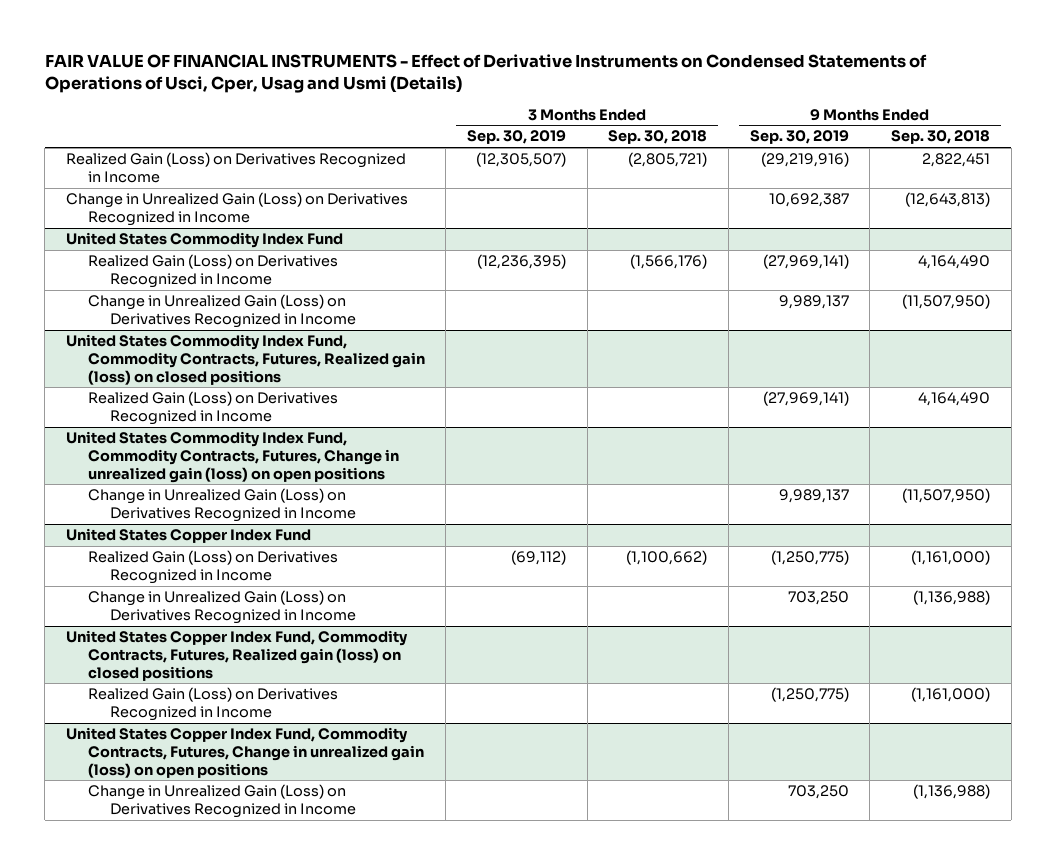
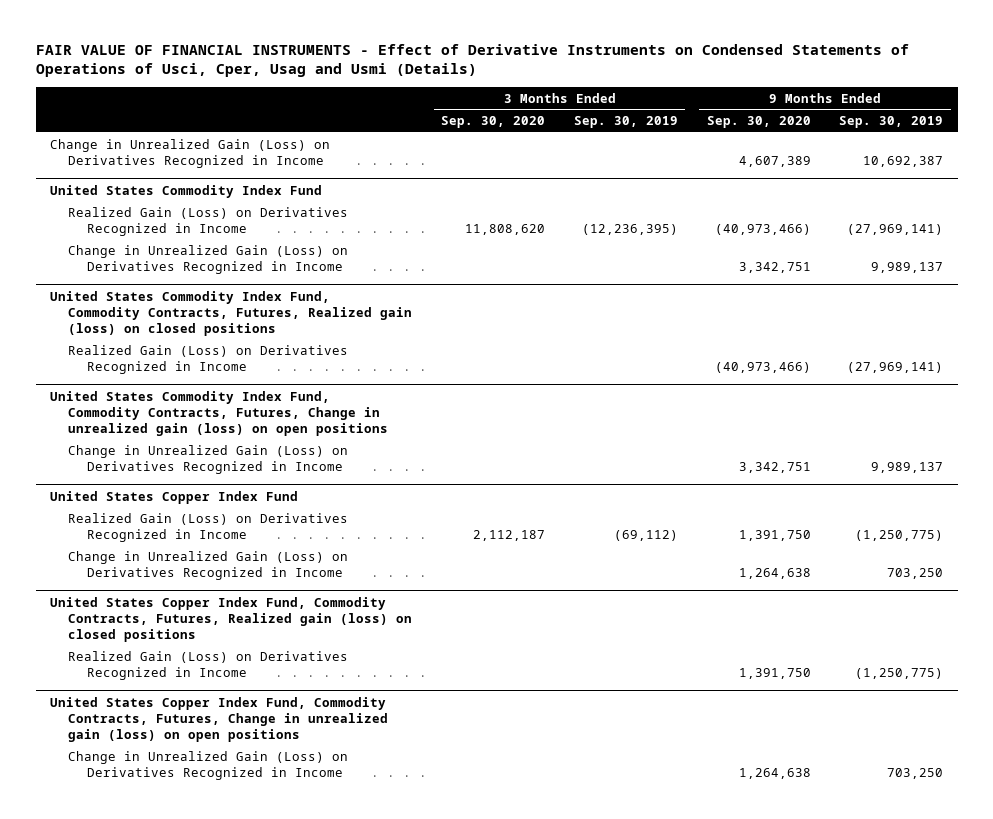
[608,130,708,145] Sep. 30, 2018 -> none
[891,130,991,145] Sep. 30, 2018 -> none
none -> [441,116,546,129] Sep. 30, 2020
none -> [706,116,811,129] Sep. 30, 2020
[65,152,406,183] Realized Gain (Loss) on Derivatives Recognized in Income -> none

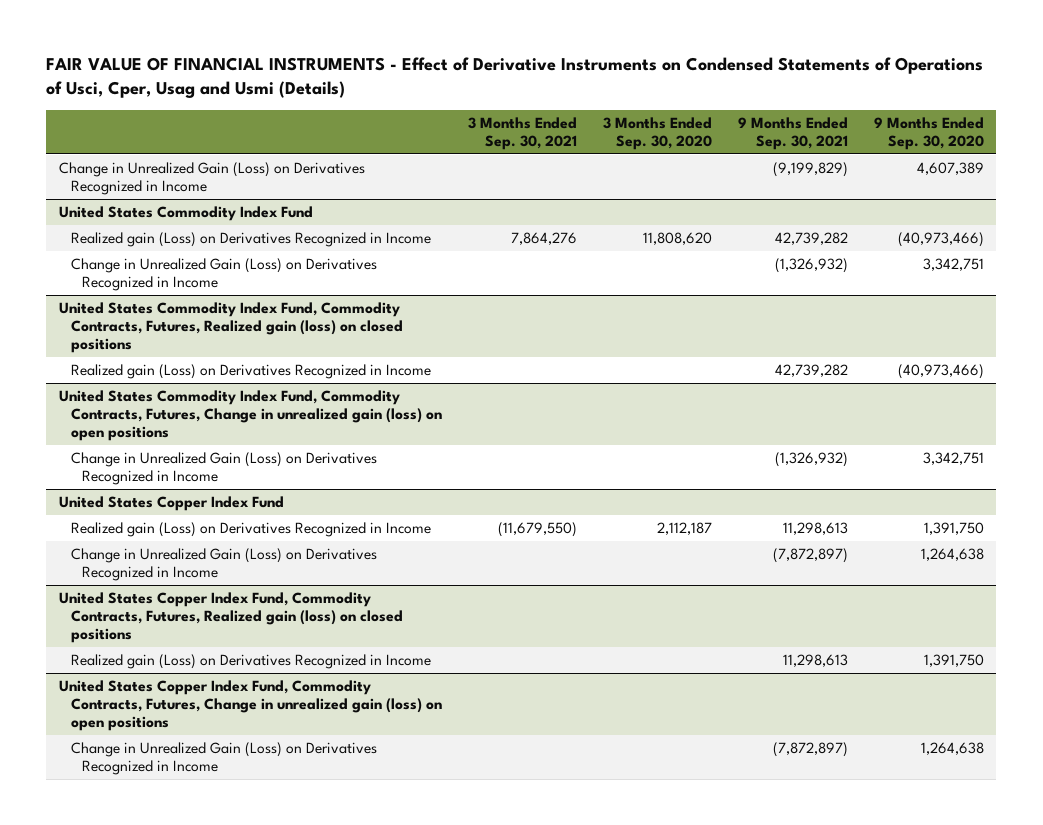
[573,116,678,129] Sep. 30, 2019 -> none
[839,116,944,129] Sep. 30, 2019 -> none
none -> [467,116,577,150] 3 Months Ended Sep. 30, 2021
none -> [737,116,848,150] 9 Months Ended Sep. 30, 2021
[68,206,349,236] Realized Gain (Loss) on Derivatives Recognized in Income -> [70,232,431,248] Realized gain (Loss) on Derivatives Recognized in Income
[68,344,349,374] Realized Gain (Loss) on Derivatives Recognized in Income -> [70,364,431,380] Realized gain (Loss) on Derivatives Recognized in Income
[68,512,349,542] Realized Gain (Loss) on Derivatives Recognized in Income -> [70,522,431,538] Realized gain (Loss) on Derivatives Recognized in Income
[68,650,349,680] Realized Gain (Loss) on Derivatives Recognized in Income -> [70,654,431,670] Realized gain (Loss) on Derivatives Recognized in Income

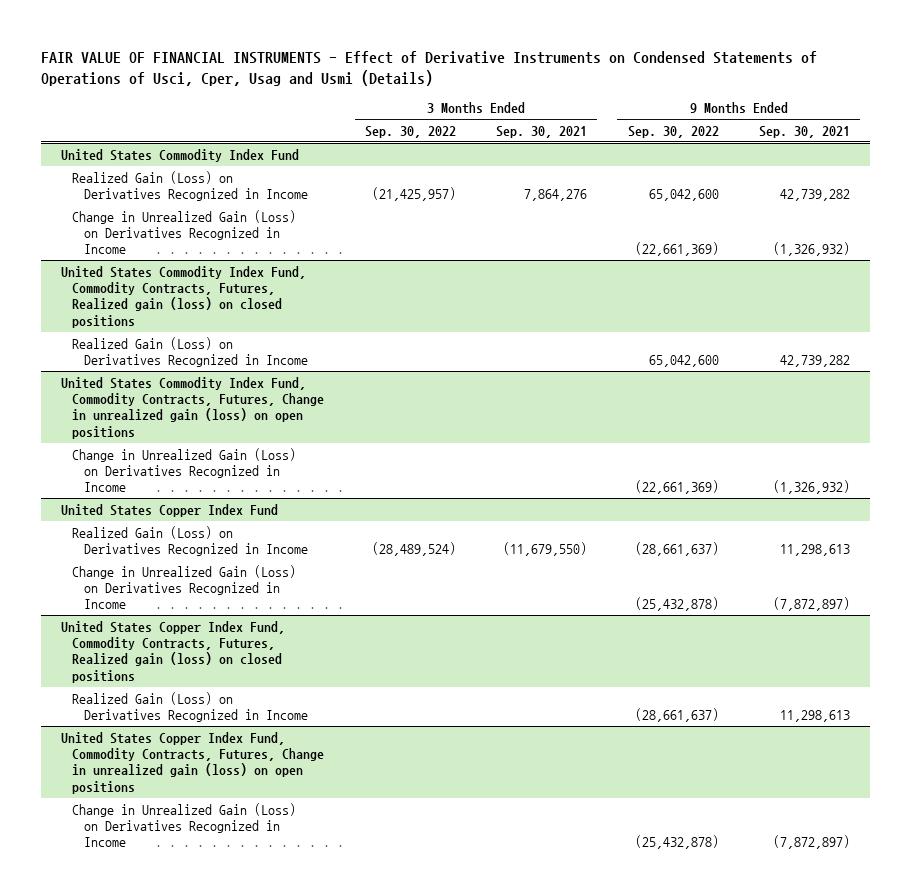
[602,116,712,150] 3 Months Ended Sep. 30, 2020 -> none
[873,116,984,150] 9 Months Ended Sep. 30, 2020 -> none
none -> [364,125,456,138] Sep. 30, 2022
none -> [627,125,719,138] Sep. 30, 2022
[59,162,366,195] Change in Unrealized Gain (Loss) on Derivatives Recognized in Income -> none
[70,232,431,248] Realized gain (Loss) on Derivatives Recognized in Income -> [72,170,308,202] Realized Gain (Loss) on Derivatives Recognized in Income
[70,364,431,380] Realized gain (Loss) on Derivatives Recognized in Income -> [72,336,308,368] Realized Gain (Loss) on Derivatives Recognized in Income
[70,522,431,538] Realized gain (Loss) on Derivatives Recognized in Income -> [72,525,308,557] Realized Gain (Loss) on Derivatives Recognized in Income
[70,654,431,670] Realized gain (Loss) on Derivatives Recognized in Income -> [72,691,308,723] Realized Gain (Loss) on Derivatives Recognized in Income

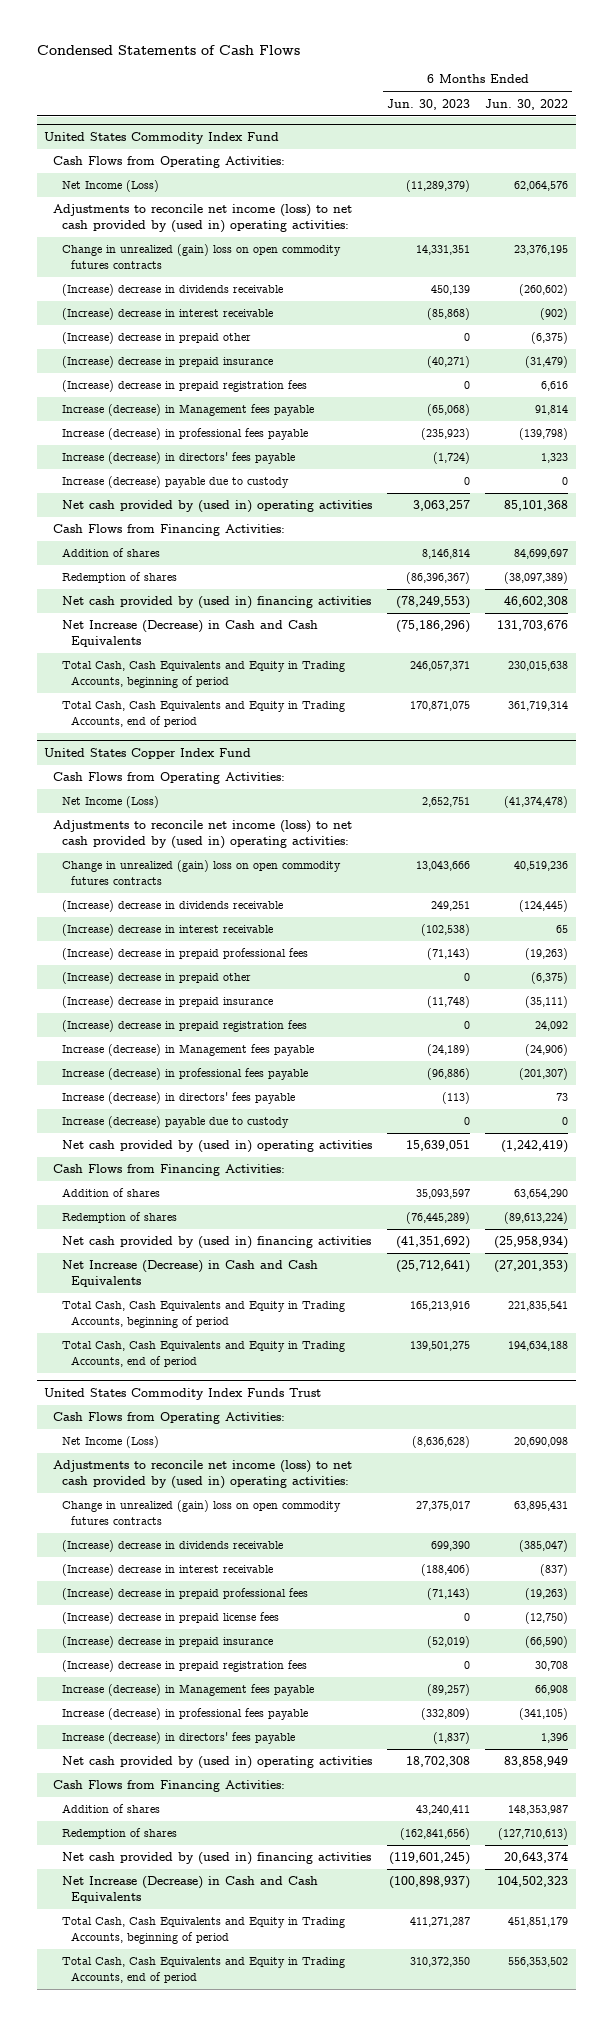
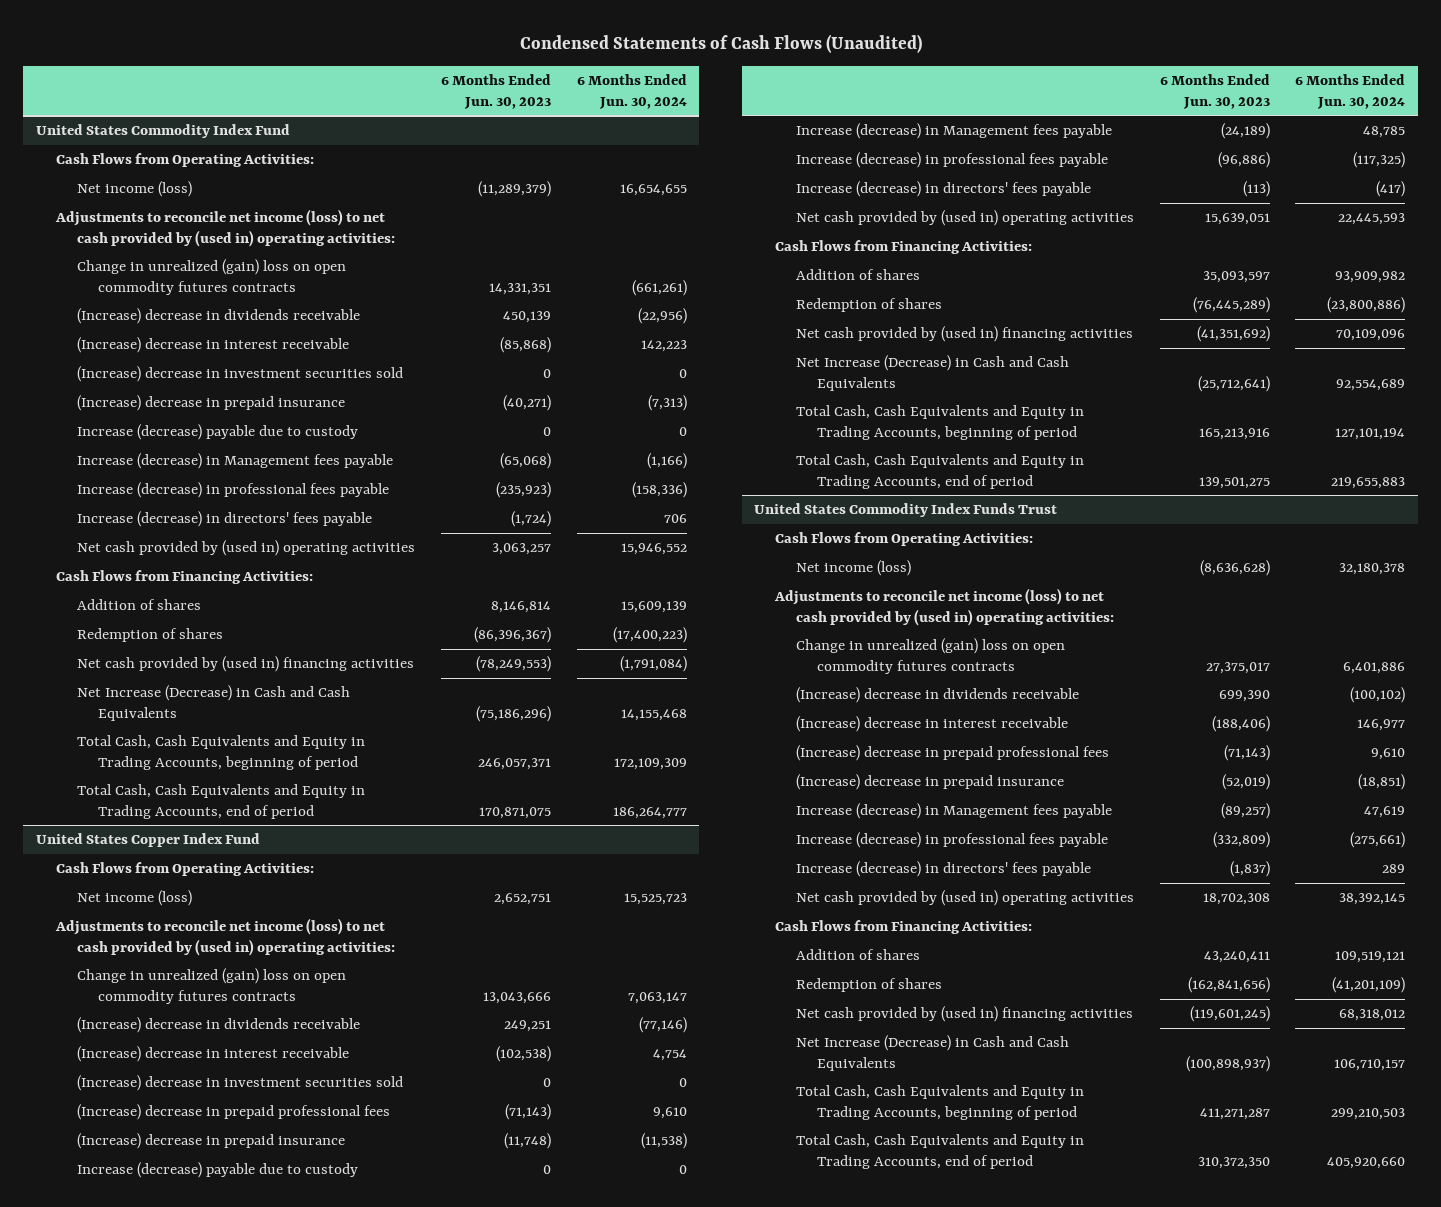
[36,45,300,56] Condensed Statements of Cash Flows -> [519,33,922,53] Condensed Statements of Cash Flows (Unaudited)
[485,98,569,110] Jun. 30, 2022 -> none
none -> [576,73,687,109] 6 Months Ended Jun. 30, 2024
[61,180,159,193] Net Income (Loss) -> [77,181,193,198] Net income (loss)
[61,332,251,345] (Increase) decrease in prepaid other -> none
none -> [77,366,404,383] (Increase) decrease in investment securities sold
[61,380,307,393] (Increase) decrease in prepaid registration fees -> none
[61,476,289,489] Increase (decrease) payable due to custody -> [77,424,359,441] Increase (decrease) payable due to custody
[61,796,159,809] Net Income (Loss) -> [77,890,193,907] Net income (loss)
none -> [77,1075,404,1092] (Increase) decrease in investment securities sold
[61,972,251,985] (Increase) decrease in prepaid other -> none
[61,1020,307,1033] (Increase) decrease in prepaid registration fees -> none
[61,1116,289,1129] Increase (decrease) payable due to custody -> [77,1162,359,1179] Increase (decrease) payable due to custody
[61,1436,159,1449] Net Income (Loss) -> [796,560,912,577] Net income (loss)
[61,1612,279,1625] (Increase) decrease in prepaid license fees -> none
[61,1660,307,1673] (Increase) decrease in prepaid registration fees -> none

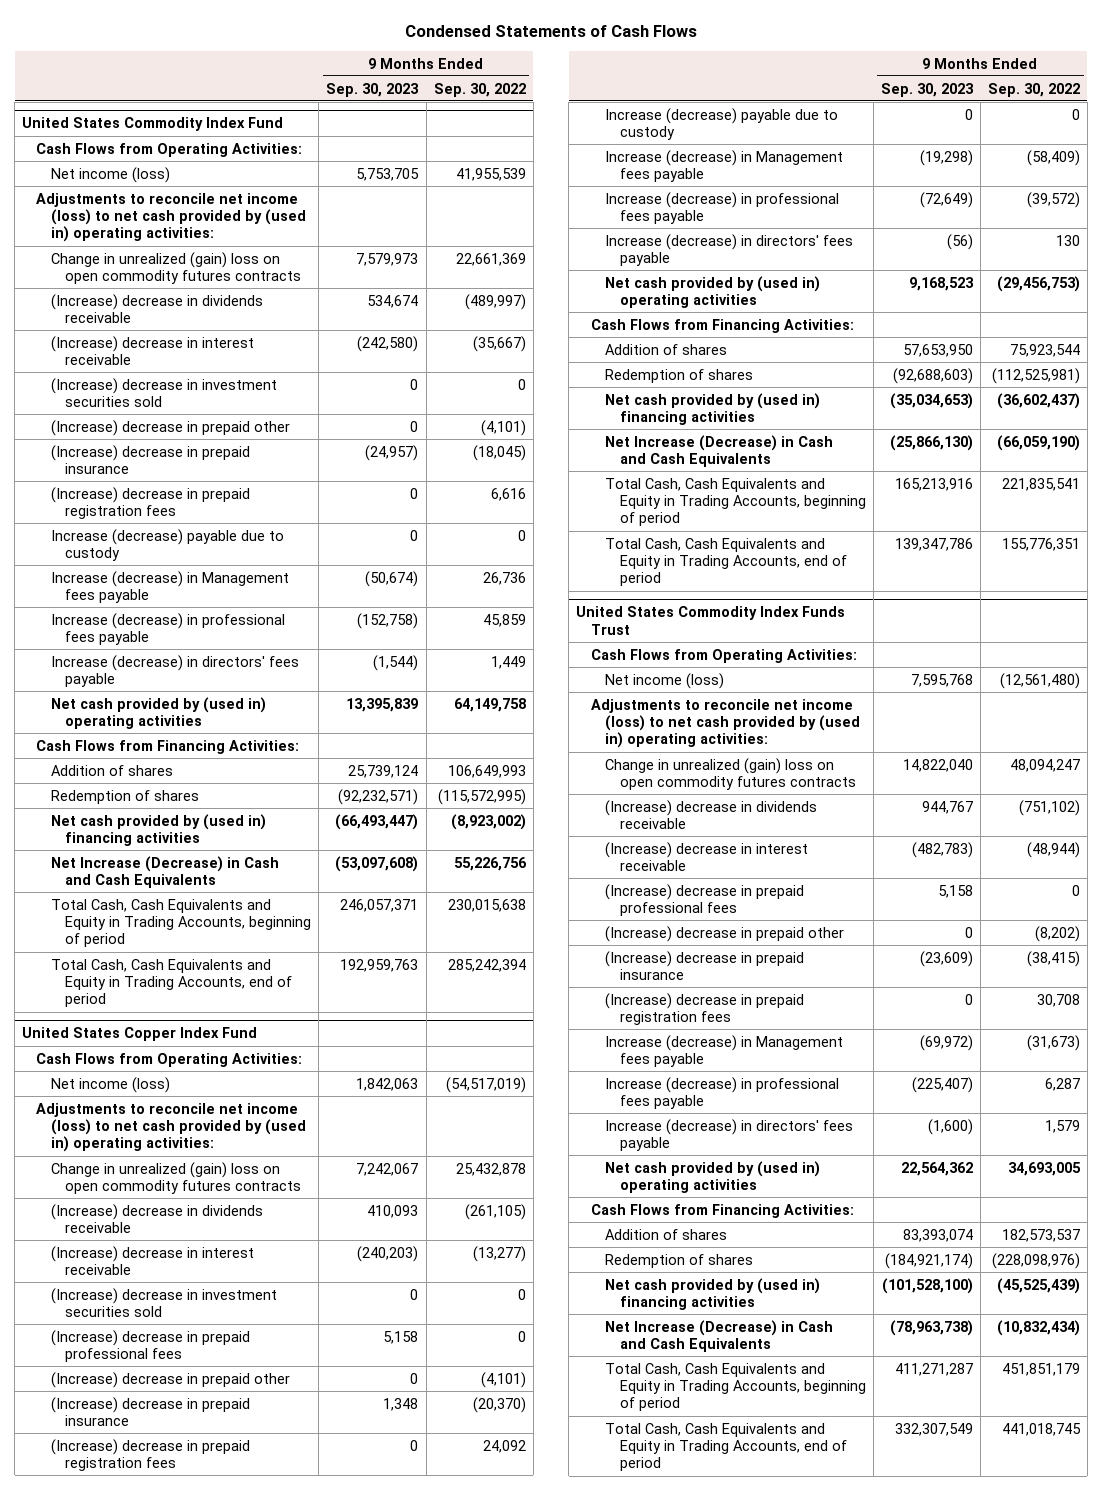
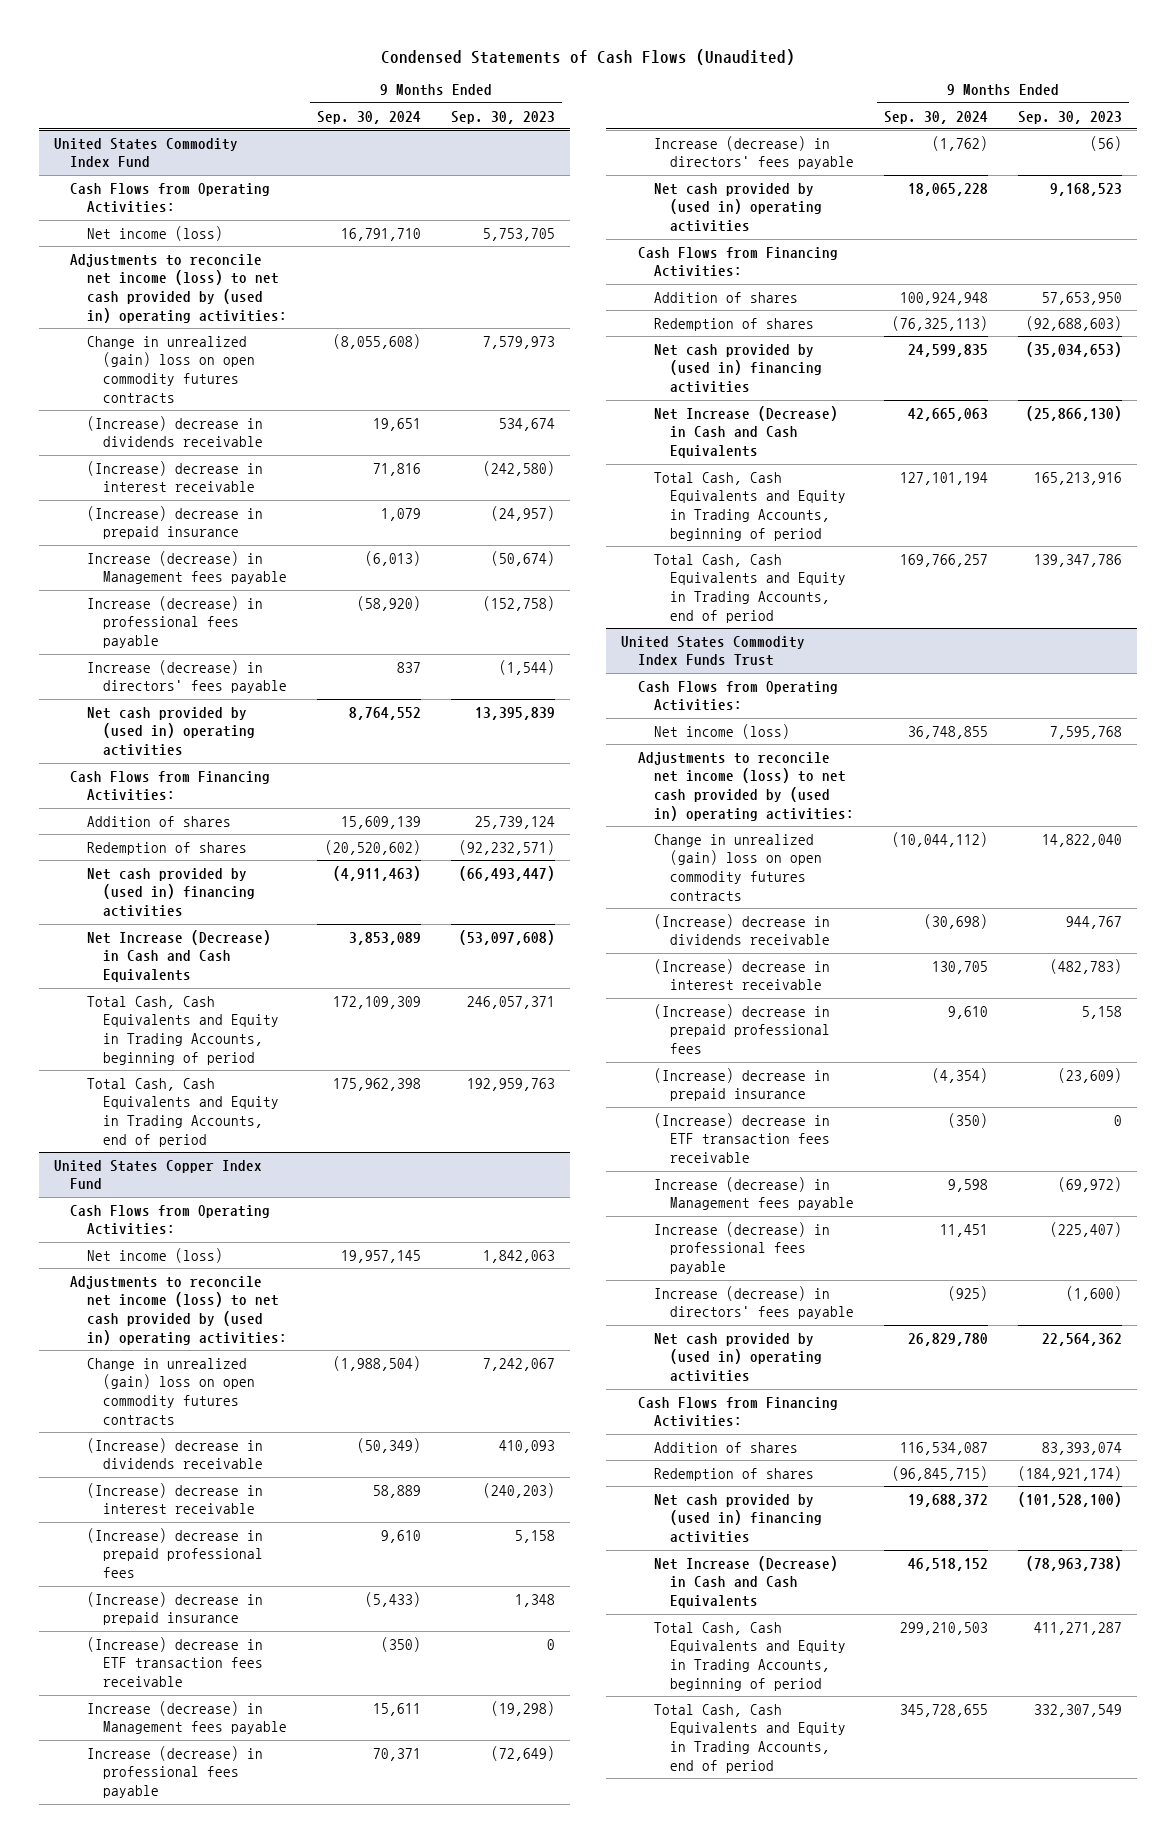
[405,24,698,37] Condensed Statements of Cash Flows -> [380,48,795,65] Condensed Statements of Cash Flows (Unaudited)
[433,82,526,97] Sep. 30, 2022 -> none
none -> [316,110,421,124] Sep. 30, 2024
[50,377,277,407] (Increase) decrease in investment securities sold -> none
[50,419,290,436] (Increase) decrease in prepaid other -> none
[50,486,250,519] (Increase) decrease in prepaid registration fees -> none
[50,528,284,561] Increase (decrease) payable due to custody -> none
[50,1287,277,1317] (Increase) decrease in investment securities sold -> none
[50,1371,290,1388] (Increase) decrease in prepaid other -> none
[50,1438,250,1471] (Increase) decrease in prepaid registration fees -> none
[605,107,839,140] Increase (decrease) payable due to custody -> none
none -> [86,1636,264,1688] (Increase) decrease in ETF transaction fees receivable
[605,925,845,942] (Increase) decrease in prepaid other -> none
[605,992,805,1025] (Increase) decrease in prepaid registration fees -> none
none -> [653,1112,831,1164] (Increase) decrease in ETF transaction fees receivable

